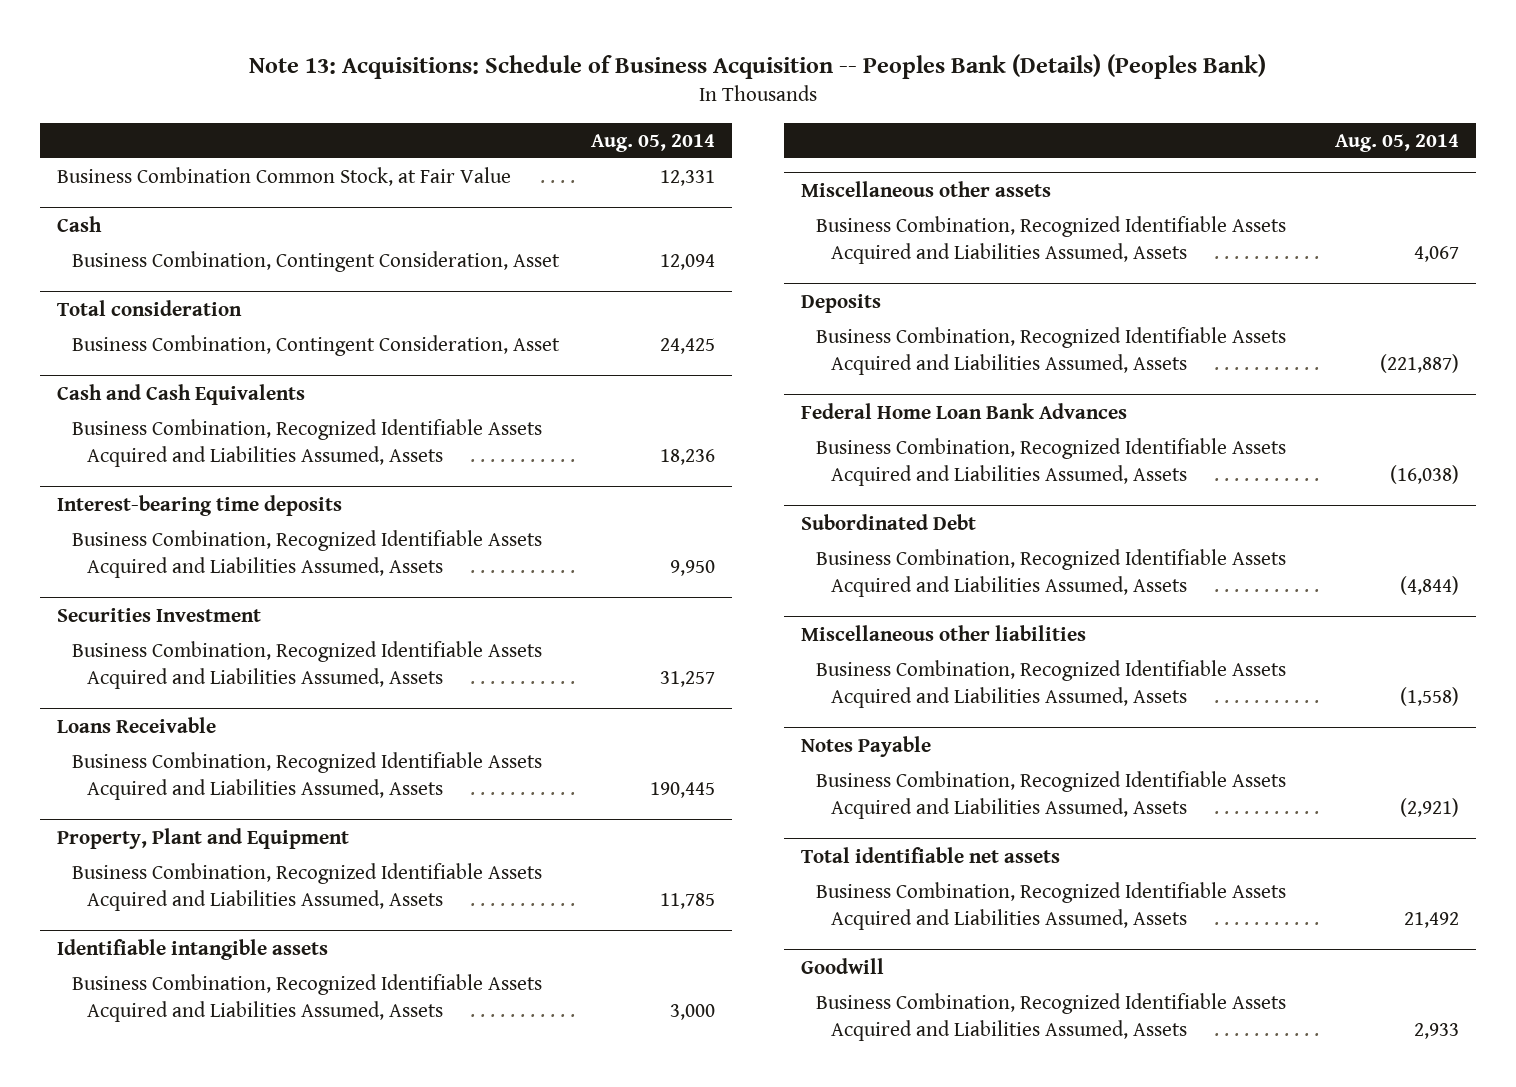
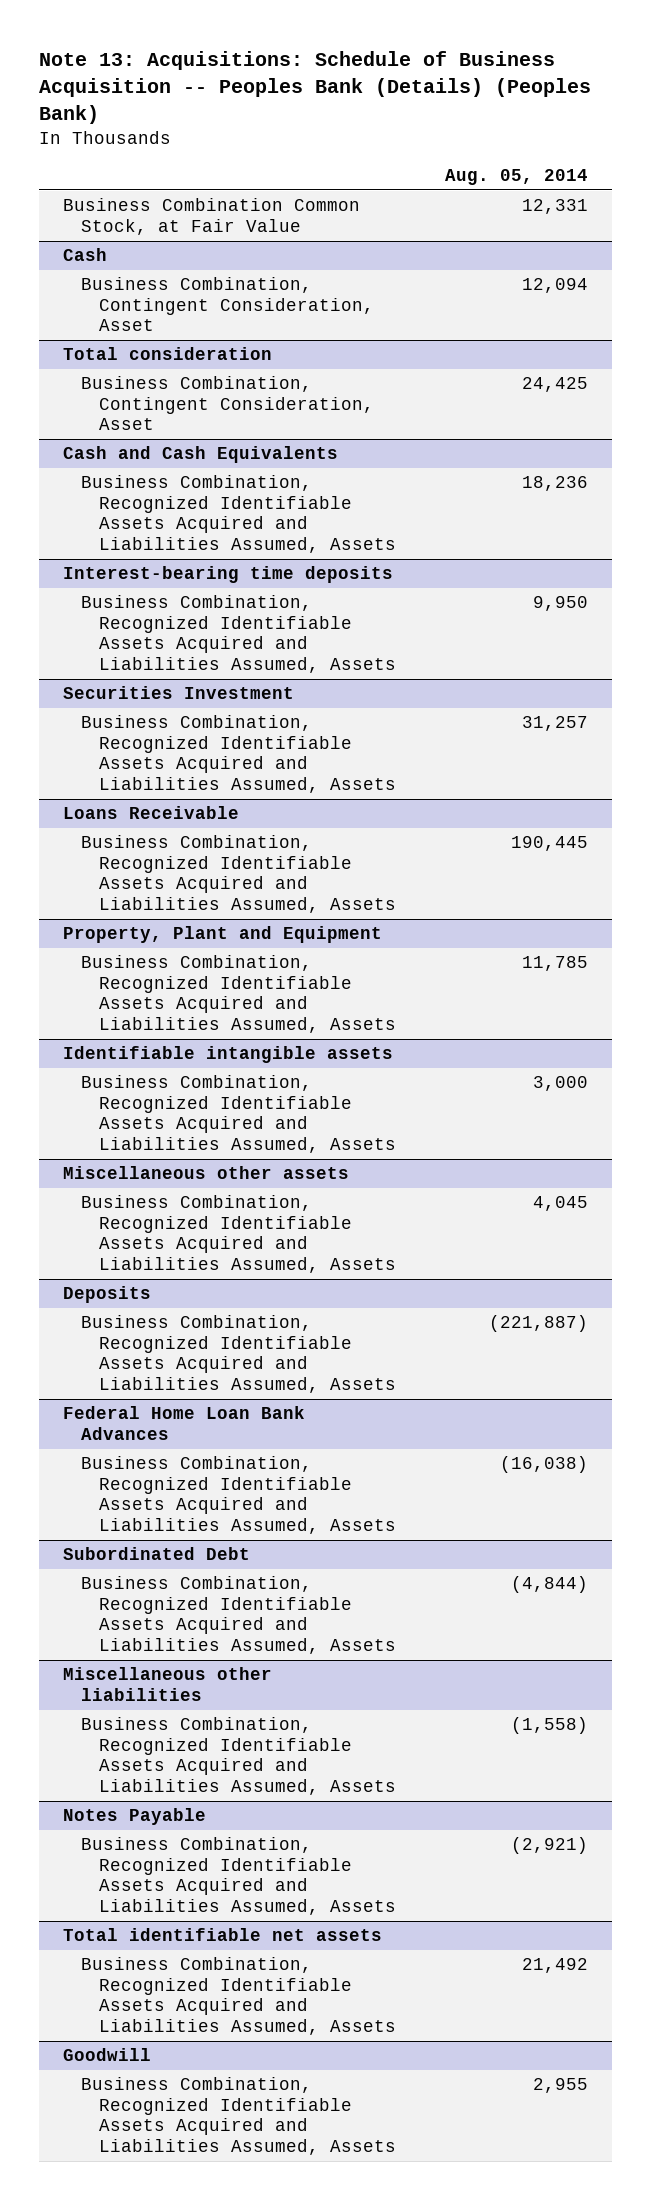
[1414,246,1460,263] 4,067 -> [532,1196,588,1212] 4,045
[1414,1023,1460,1040] 2,933 -> [532,2078,588,2094] 2,955

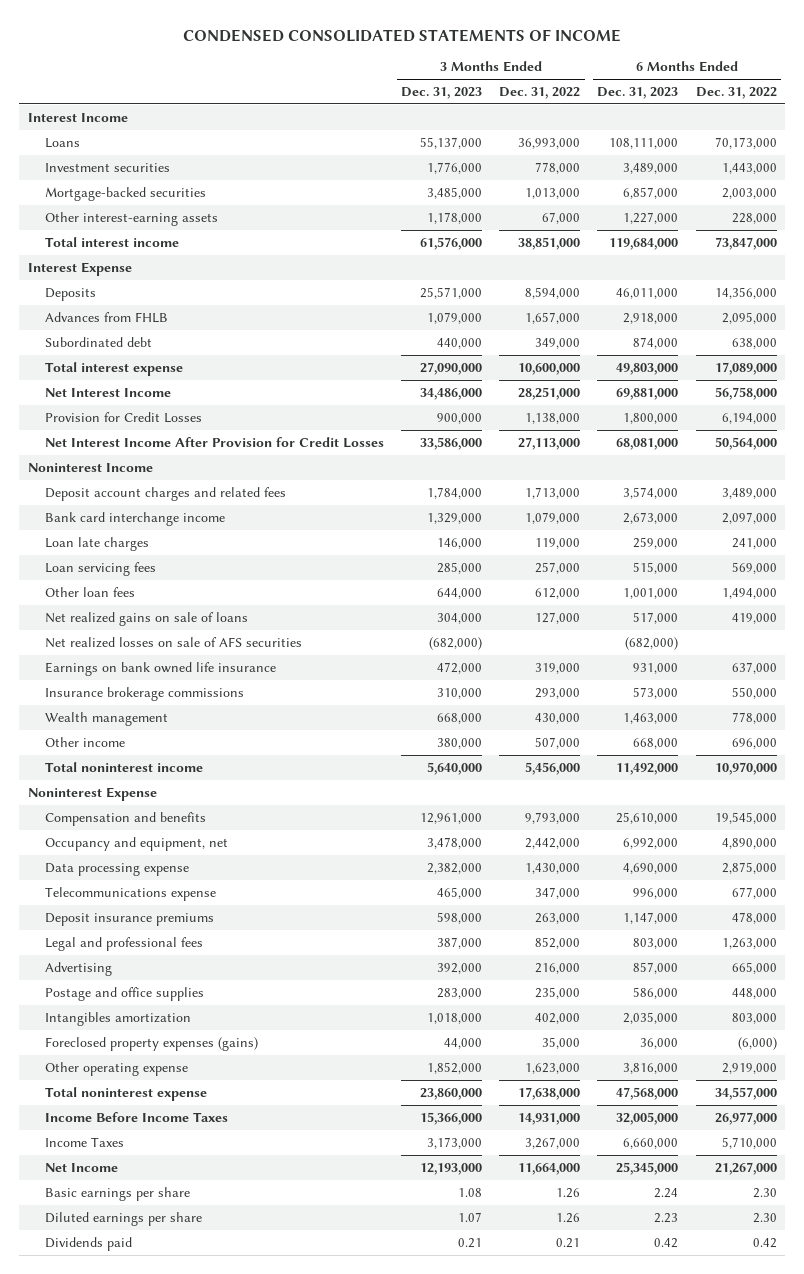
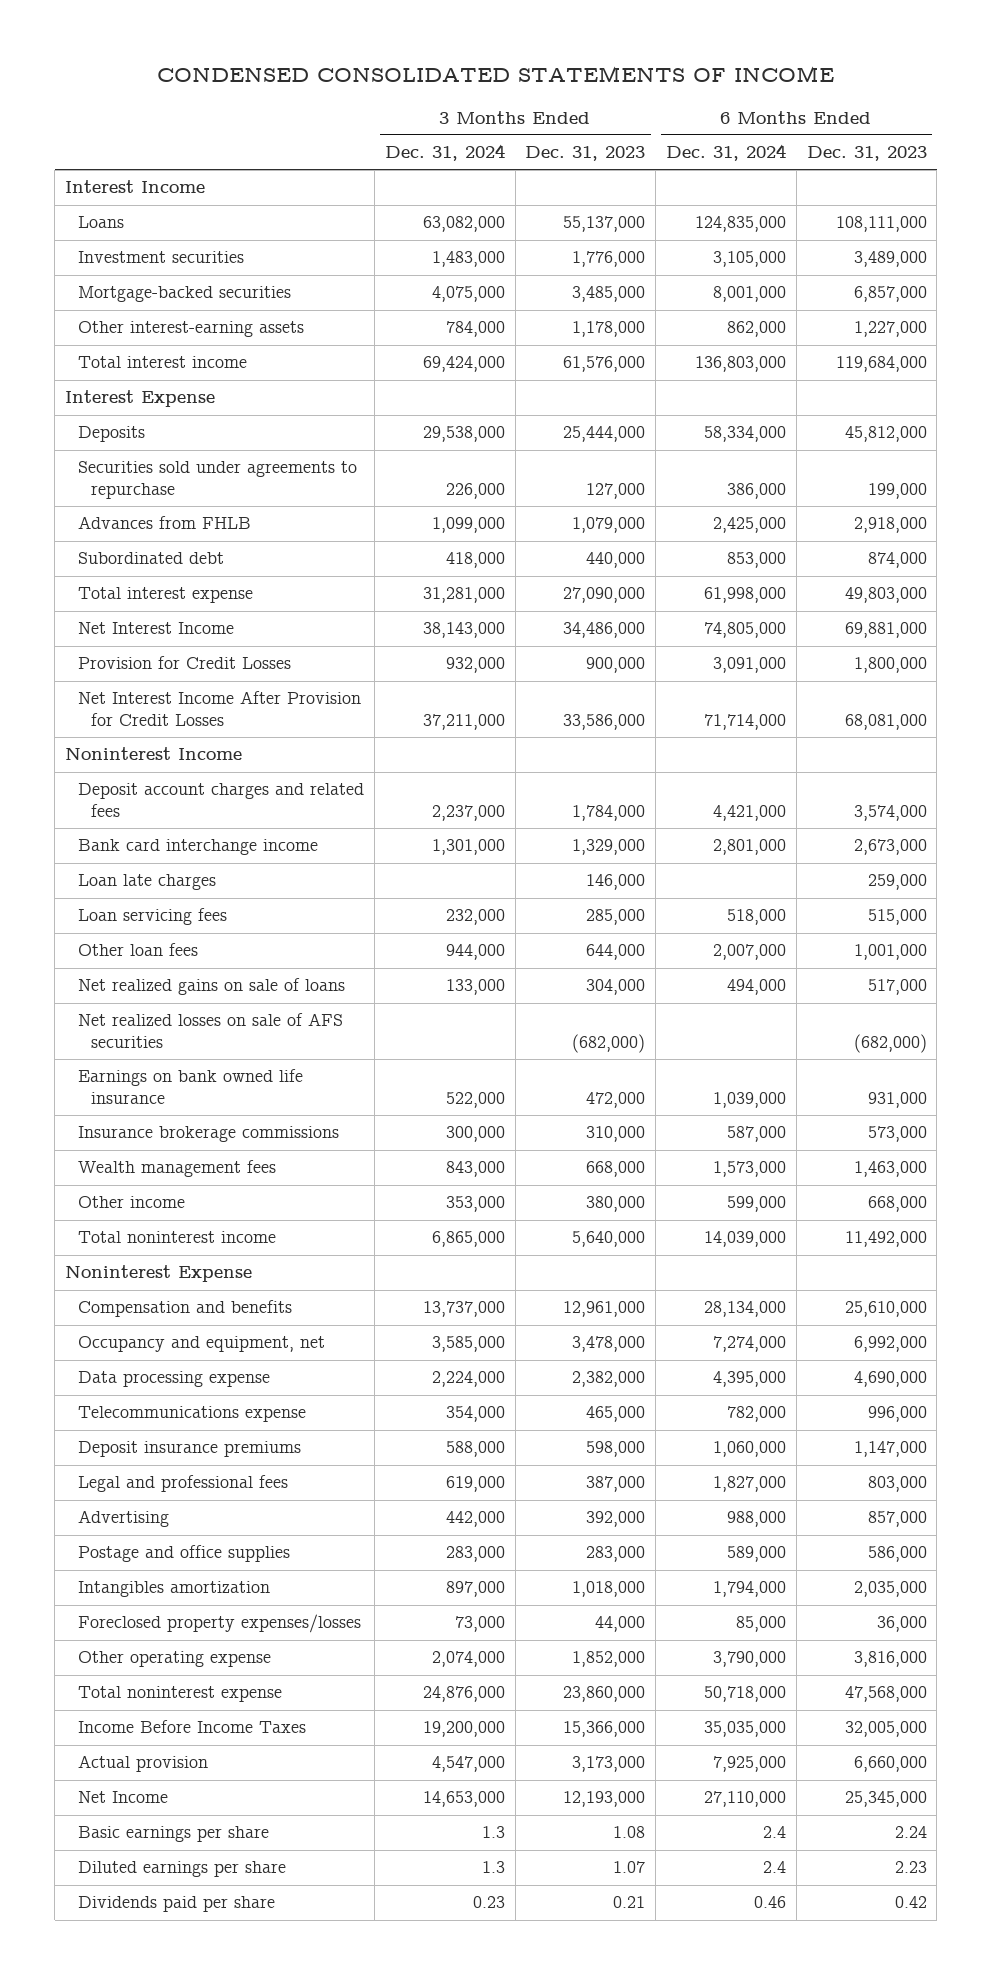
[499,86,581,99] Dec. 31, 2022 -> none
[695,86,777,99] Dec. 31, 2022 -> none
none -> [384,144,505,162] Dec. 31, 2024
none -> [665,144,786,162] Dec. 31, 2024
[420,286,483,299] 25,571,000 -> [563,426,646,443] 25,444,000
[616,287,679,299] 46,011,000 -> [844,426,927,443] 45,812,000
none -> [78,461,358,499] Securities sold under agreements to repurchase
[45,711,169,726] Wealth management -> [78,1160,277,1178] Wealth management fees
[45,1036,259,1051] Foreclosed property expenses (gains) -> [78,1614,362,1634] Foreclosed property expenses/losses
[45,1136,125,1147] Income Taxes -> [78,1755,209,1773] Actual provision
[45,1236,133,1251] Dividends paid -> [78,1896,276,1913] Dividends paid per share

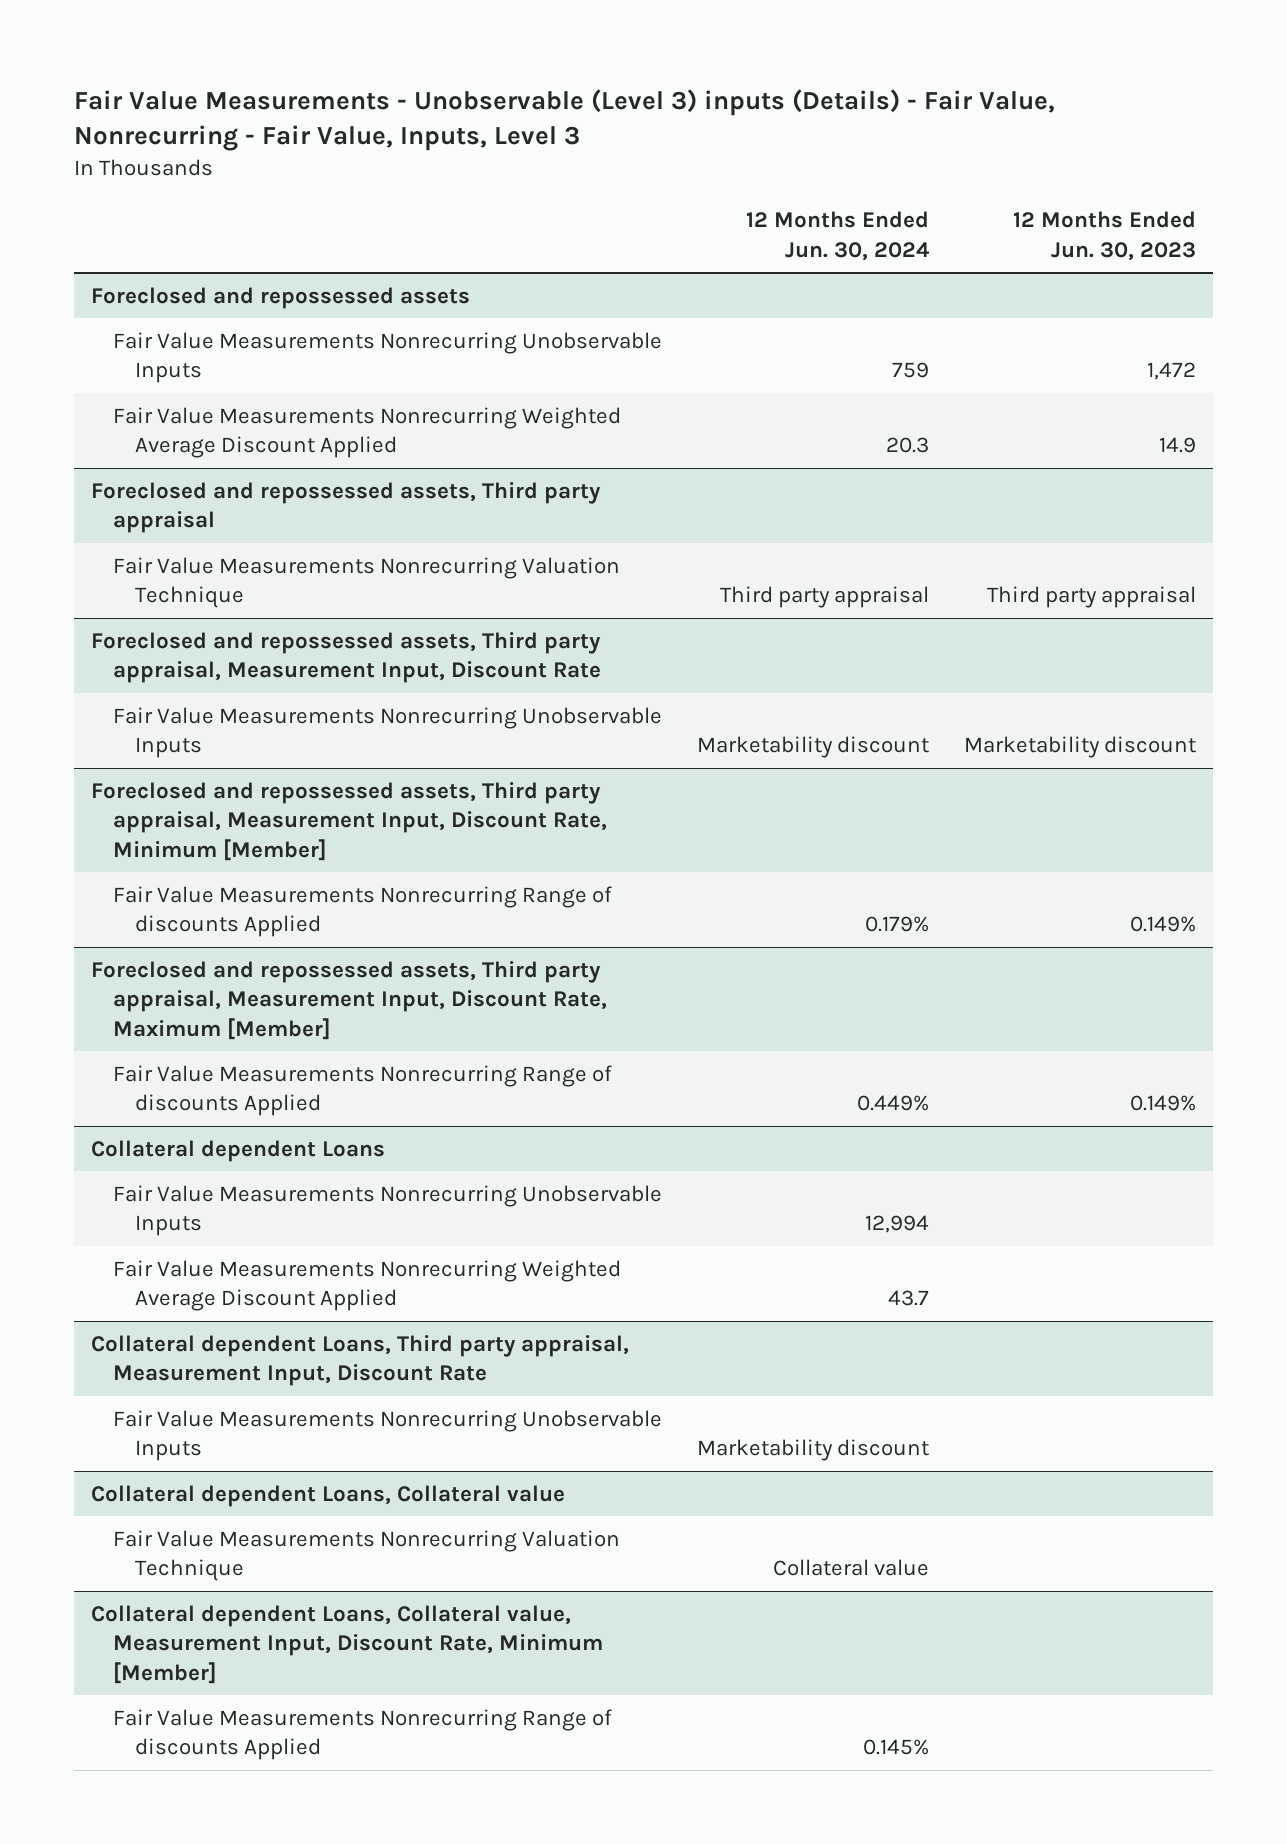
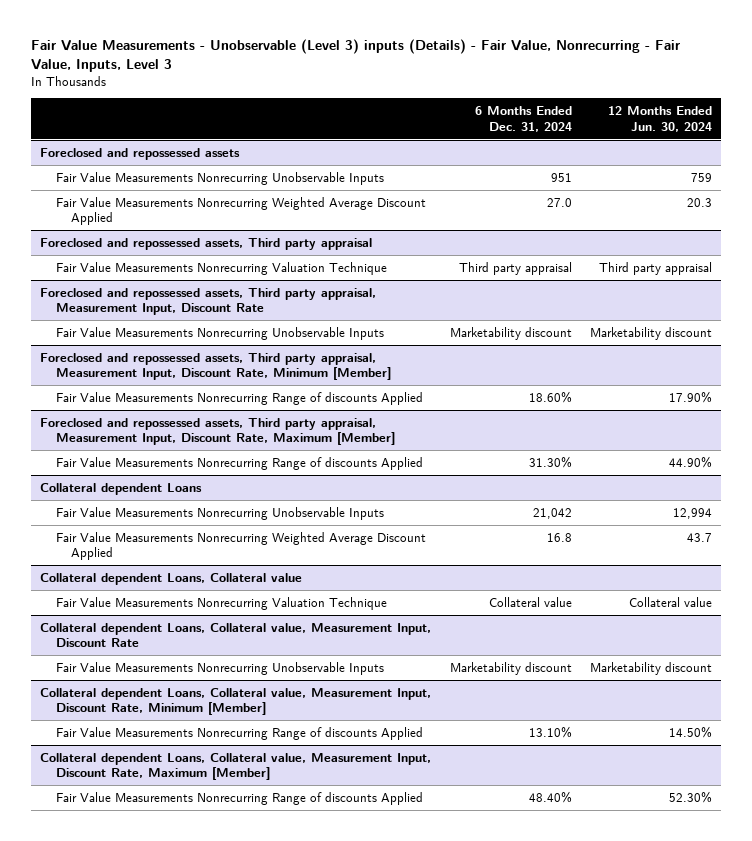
[1012,211,1196,261] 12 Months Ended Jun. 30, 2023 -> none
none -> [474,106,572,132] 6 Months Ended Dec. 31, 2024
[864,916,929,933] 0.179% -> [669,390,713,403] 17.90%
[856,1095,929,1112] 0.449% -> [669,455,713,468] 44.90%
[91,1334,630,1387] Collateral dependent Loans, Third party appraisal, Measurement Input, Discount Rate -> none
[112,1409,662,1462] Fair Value Measurements Nonrecurring Unobservable Inputs -> none
none -> [40,622,432,648] Collateral dependent Loans, Collateral value, Measurement Input, Discount Rate
none -> [55,661,384,675] Fair Value Measurements Nonrecurring Unobservable Inputs
[862,1739,929,1756] 0.145% -> [669,725,713,738] 14.50%
none -> [40,752,432,781] Collateral dependent Loans, Collateral value, Measurement Input, Discount Rate, Maximum [Member]
none -> [55,791,423,805] Fair Value Measurements Nonrecurring Range of discounts Applied

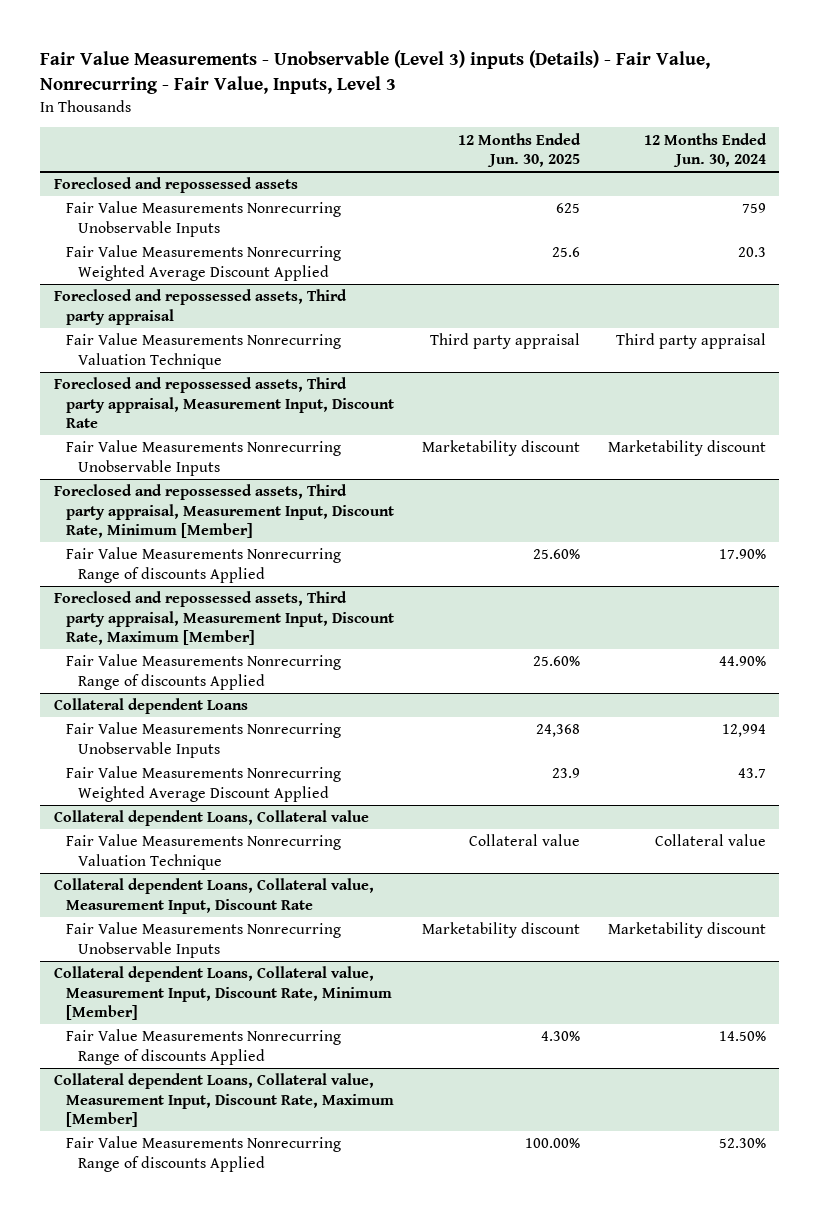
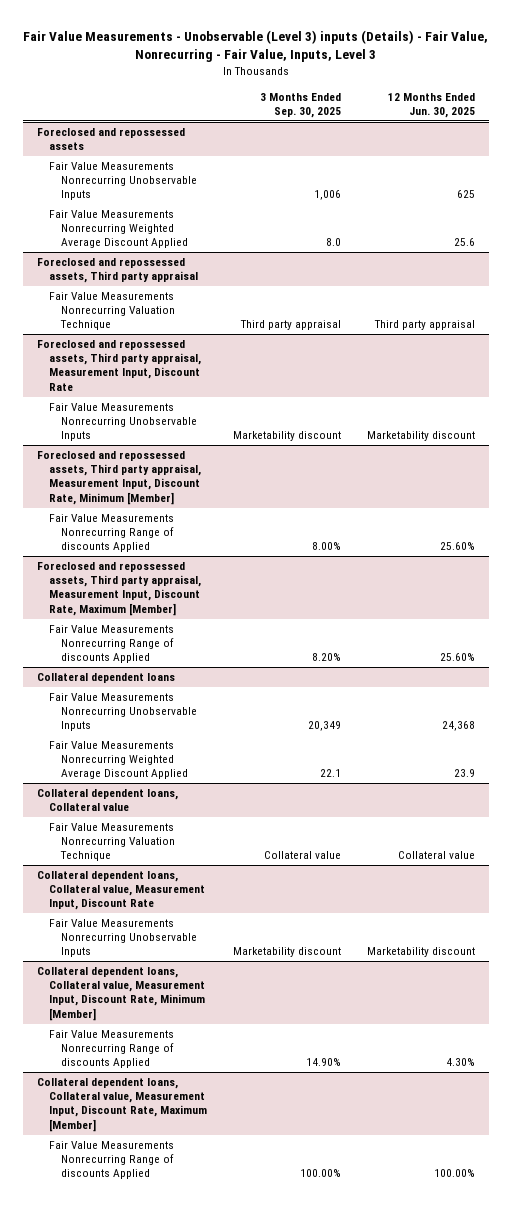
[643,132,767,168] 12 Months Ended Jun. 30, 2024 -> none
none -> [260,92,342,118] 3 Months Ended Sep. 30, 2025
[54,698,249,715] Collateral dependent Loans -> [36,673,175,684] Collateral dependent loans
[54,810,370,827] Collateral dependent Loans, Collateral value -> [36,789,178,812] Collateral dependent loans, Collateral value
[54,878,375,914] Collateral dependent Loans, Collateral value, Measurement Input, Discount Rate -> [36,871,205,911] Collateral dependent loans, Collateral value, Measurement Input, Discount Rate
[54,966,392,1021] Collateral dependent Loans, Collateral value, Measurement Input, Discount Rate, Minimum [Member] -> [36,967,205,1021] Collateral dependent loans, Collateral value, Measurement Input, Discount Rate, Minimum [Member]
[54,1073,394,1128] Collateral dependent Loans, Collateral value, Measurement Input, Discount Rate, Maximum [Member] -> [36,1078,207,1132] Collateral dependent loans, Collateral value, Measurement Input, Discount Rate, Maximum [Member]

